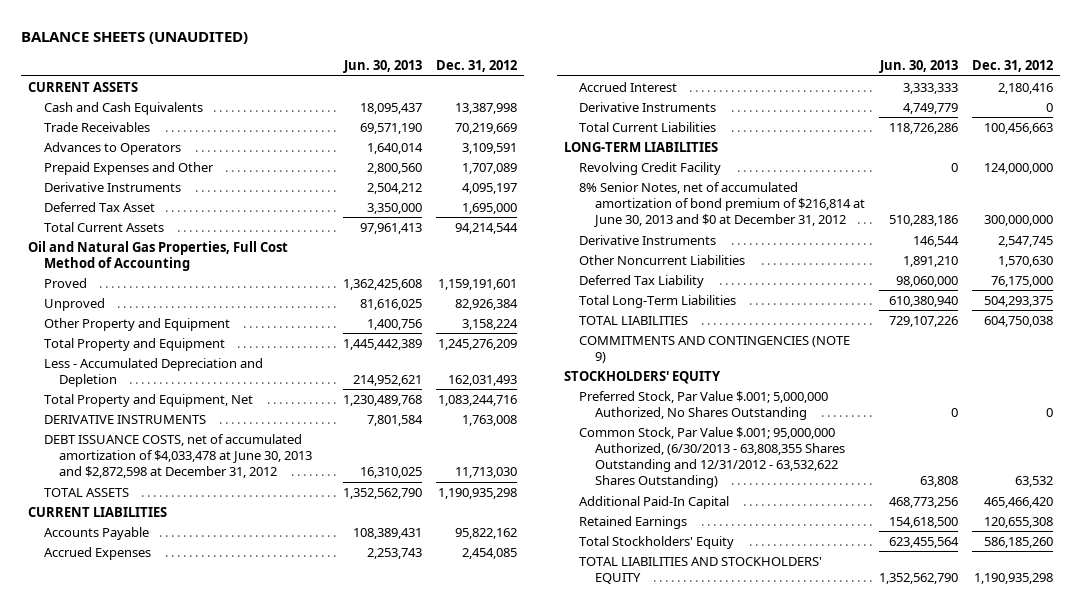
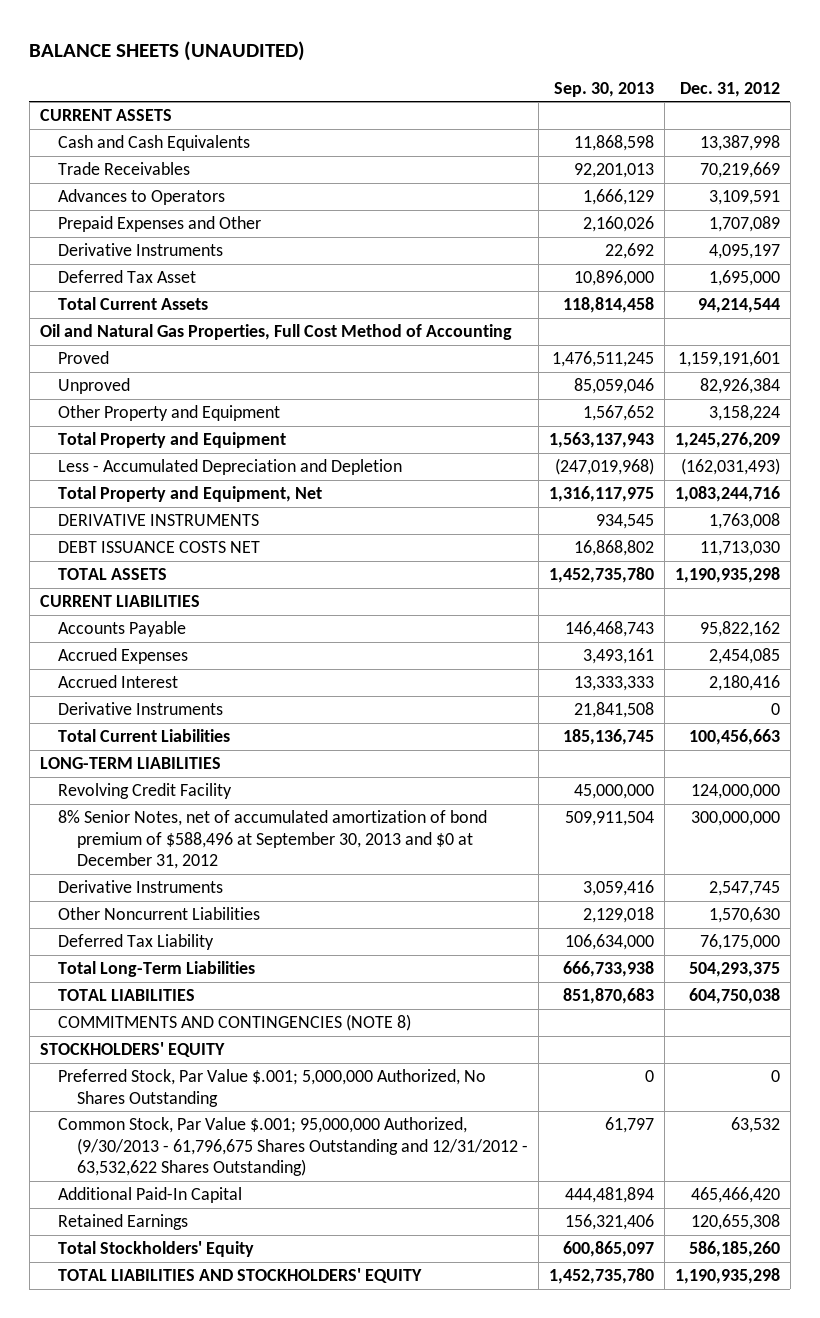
[342,60,422,74] Jun. 30, 2013 -> none
none -> [553,81,654,97] Sep. 30, 2013
[447,375,517,387] 162,031,493 -> [680,458,780,476] (162,031,493)
[43,433,313,479] DEBT ISSUANCE COSTS, net of accumulated amortization of $4,033,478 at June 30, 2013 and $2,872,598 at December 31, 2012 -> [58,541,261,554] DEBT ISSUANCE COSTS NET
[579,181,865,228] 8% Senior Notes, net of accumulated amortization of bond premium of $216,814 at June 30, 2013 and $0 at December 31, 2012 -> [58,810,488,869] 8% Senior Notes, net of accumulated amortization of bond premium of $588,496 at September 30, 2013 and $0 at December 31, 2012
[579,335,851,364] COMMITMENTS AND CONTINGENCIES (NOTE 9) -> [58,1014,412,1032] COMMITMENTS AND CONTINGENCIES (NOTE 8)
[579,426,845,489] Common Stock, Par Value $.001; 95,000,000 Authorized, (6/30/2013 - 63,808,355 Shares Outstanding and 12/31/2012 - 63,532,622 Shares Outstanding) -> [58,1117,528,1176] Common Stock, Par Value $.001; 95,000,000 Authorized, (9/30/2013 - 61,796,675 Shares Outstanding and 12/31/2012 - 63,532,622 Shares Outstanding)

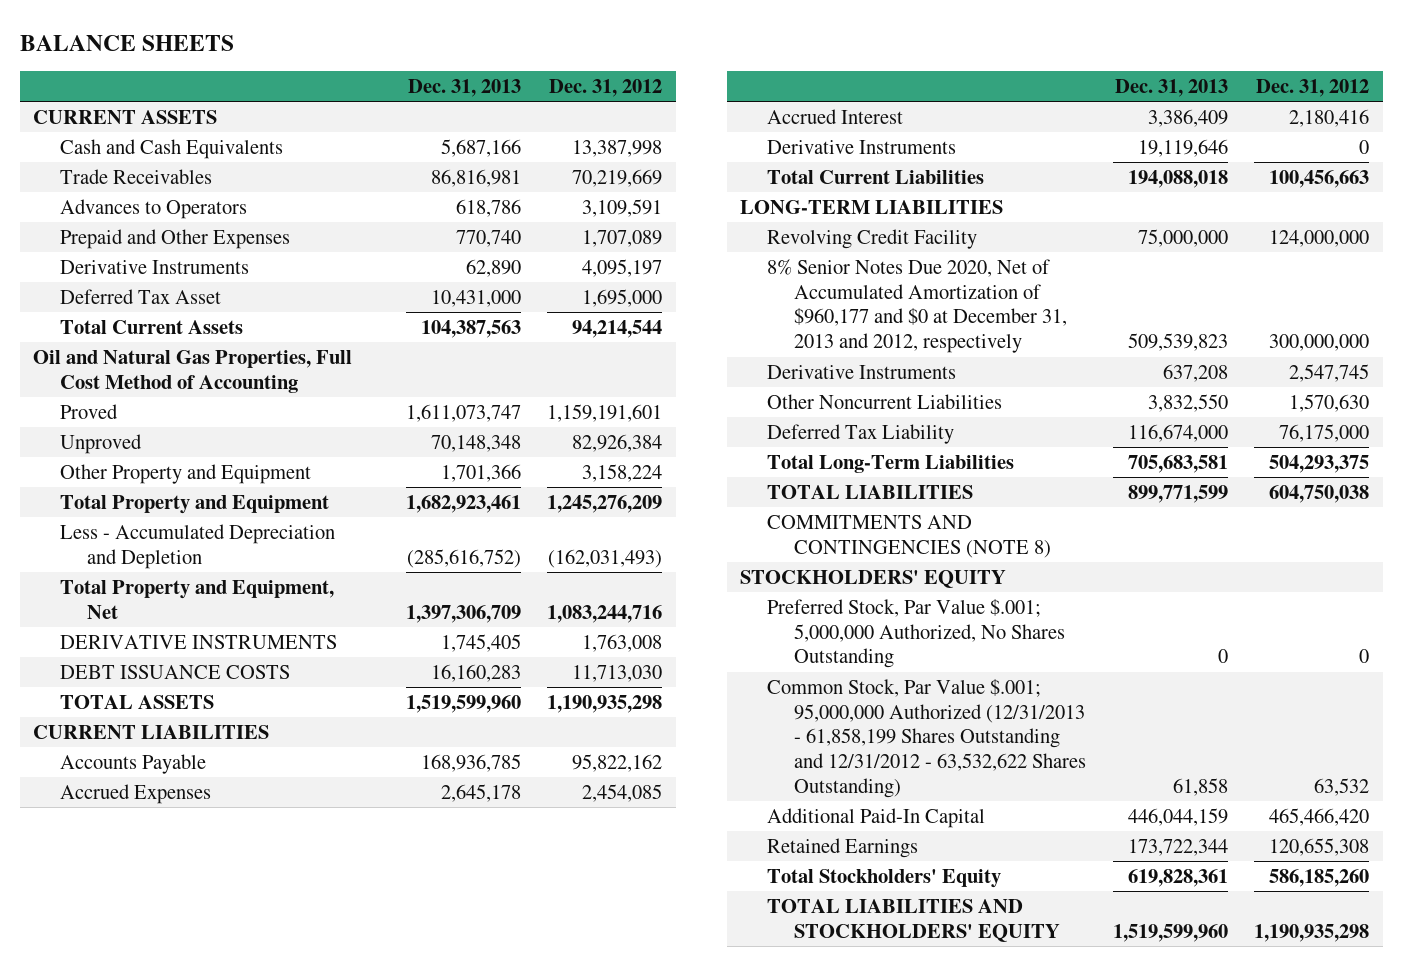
[29,40,306,61] BALANCE SHEETS (UNAUDITED) -> [19,35,234,52] BALANCE SHEETS
[553,81,654,97] Sep. 30, 2013 -> none
none -> [407,79,521,98] Dec. 31, 2013
[58,216,262,233] Prepaid Expenses and Other -> [59,228,290,249] Prepaid and Other Expenses
[58,541,261,554] DEBT ISSUANCE COSTS NET -> [59,664,290,679] DEBT ISSUANCE COSTS
[58,810,488,869] 8% Senior Notes, net of accumulated amortization of bond premium of $588,496 at September 30, 2013 and $0 at December 31, 2012 -> [766,258,1067,354] 8% Senior Notes Due 2020, Net of Accumulated Amortization of $960,177 and $0 at December 31, 2013 and 2012, respectively
[58,1117,528,1176] Common Stock, Par Value $.001; 95,000,000 Authorized, (9/30/2013 - 61,796,675 Shares Outstanding and 12/31/2012 - 63,532,622 Shares Outstanding) -> [766,678,1086,799] Common Stock, Par Value $.001; 95,000,000 Authorized (12/31/2013 - 61,858,199 Shares Outstanding and 12/31/2012 - 63,532,622 Shares Outstanding)

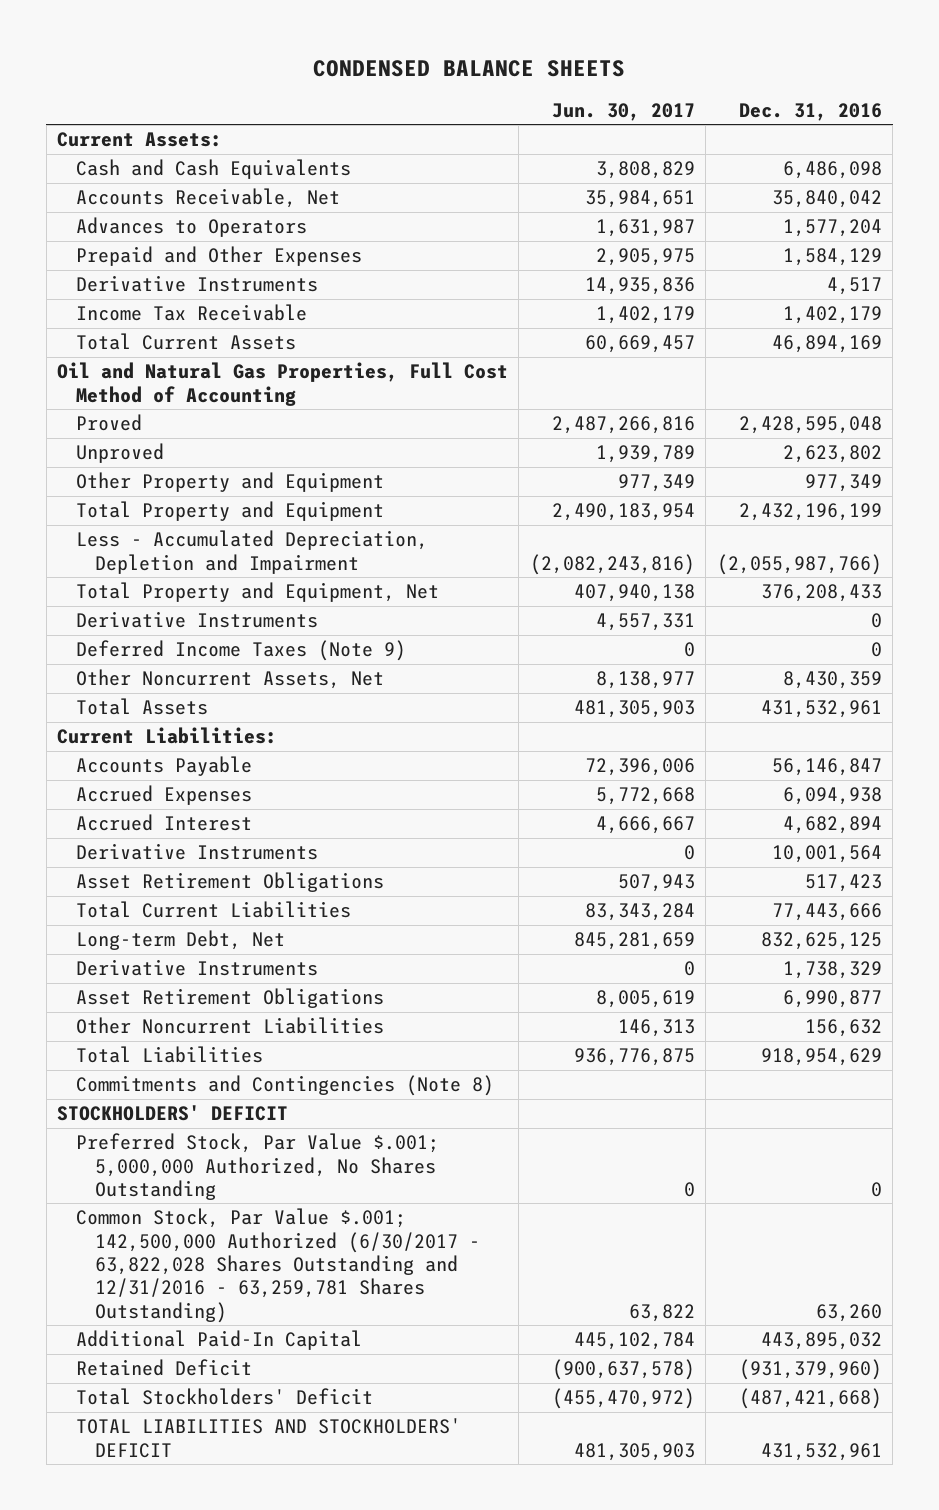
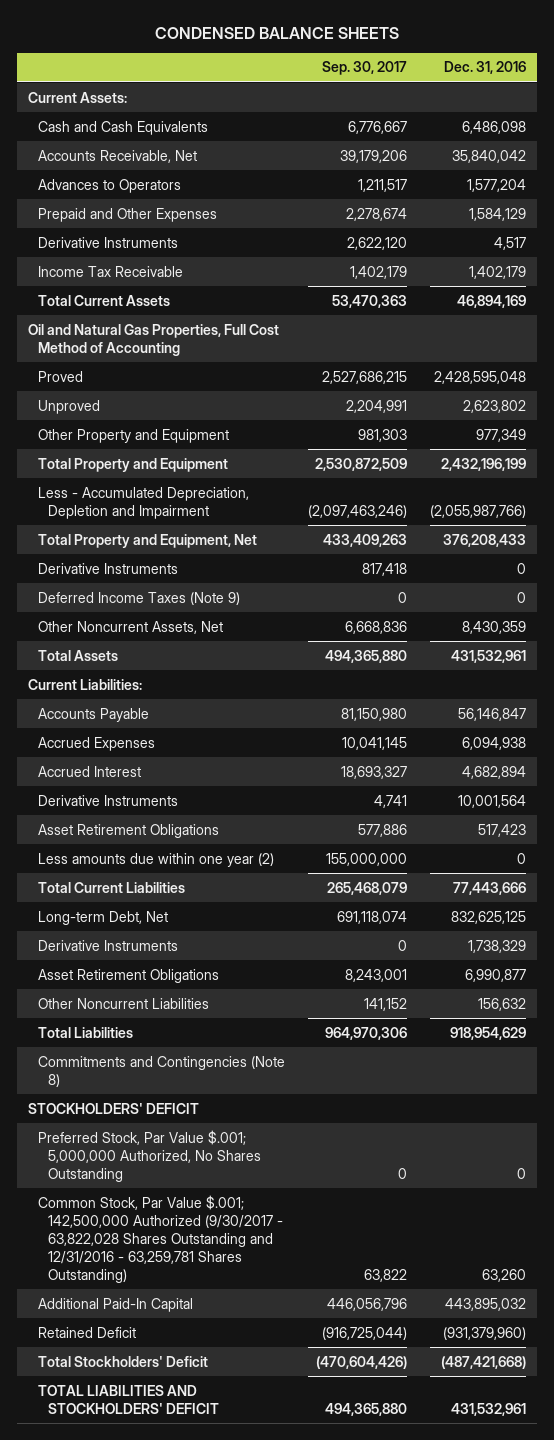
[551,102,695,121] Jun. 30, 2017 -> none
none -> [321,61,407,76] Sep. 30, 2017
none -> [38,852,275,867] Less amounts due within one year (2)
[75,1208,480,1323] Common Stock, Par Value $.001; 142,500,000 Authorized (6/30/2017 - 63,822,028 Shares Outstanding and 12/31/2016 - 63,259,781 Shares Outstanding) -> [38,1194,284,1283] Common Stock, Par Value $.001; 142,500,000 Authorized (9/30/2017 - 63,822,028 Shares Outstanding and 12/31/2016 - 63,259,781 Shares Outstanding)

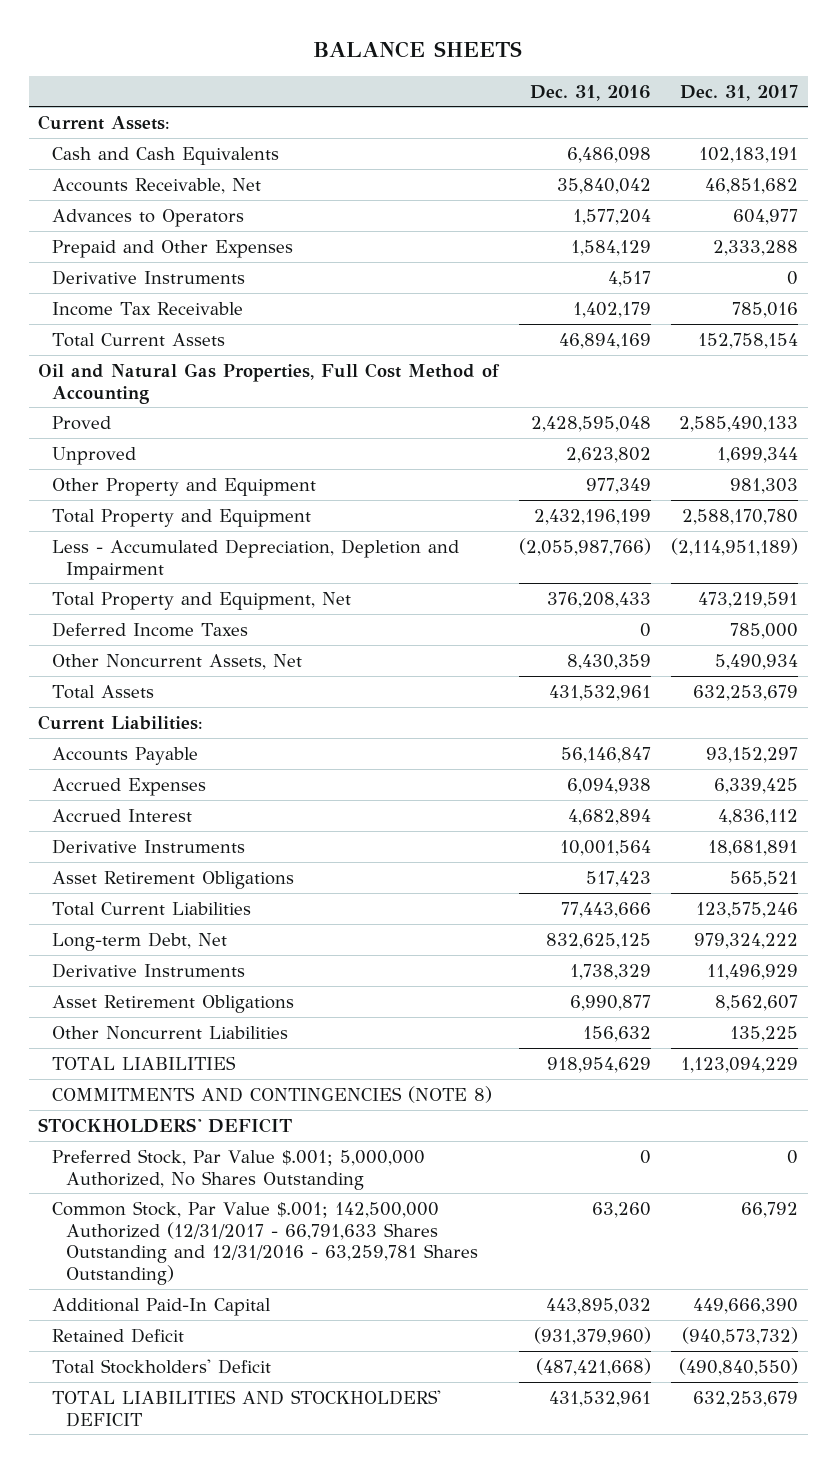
[154,26,399,39] CONDENSED BALANCE SHEETS -> [313,41,523,59] BALANCE SHEETS
[321,61,407,76] Sep. 30, 2017 -> none
none -> [679,84,798,101] Dec. 31, 2017
[38,562,179,574] Derivative Instruments -> none
[38,591,241,605] Deferred Income Taxes (Note 9) -> [52,621,249,637] Deferred Income Taxes
[38,852,275,867] Less amounts due within one year (2) -> none
[38,1026,134,1038] Total Liabilities -> [52,1055,237,1070] TOTAL LIABILITIES
[38,1055,286,1087] Commitments and Contingencies (Note 8) -> [52,1085,493,1103] COMMITMENTS AND CONTINGENCIES (NOTE 8)
[38,1194,284,1283] Common Stock, Par Value $.001; 142,500,000 Authorized (9/30/2017 - 63,822,028 Shares Outstanding and 12/31/2016 - 63,259,781 Shares Outstanding) -> [52,1200,478,1286] Common Stock, Par Value $.001; 142,500,000 Authorized (12/31/2017 - 66,791,633 Shares Outstanding and 12/31/2016 - 63,259,781 Shares Outstanding)

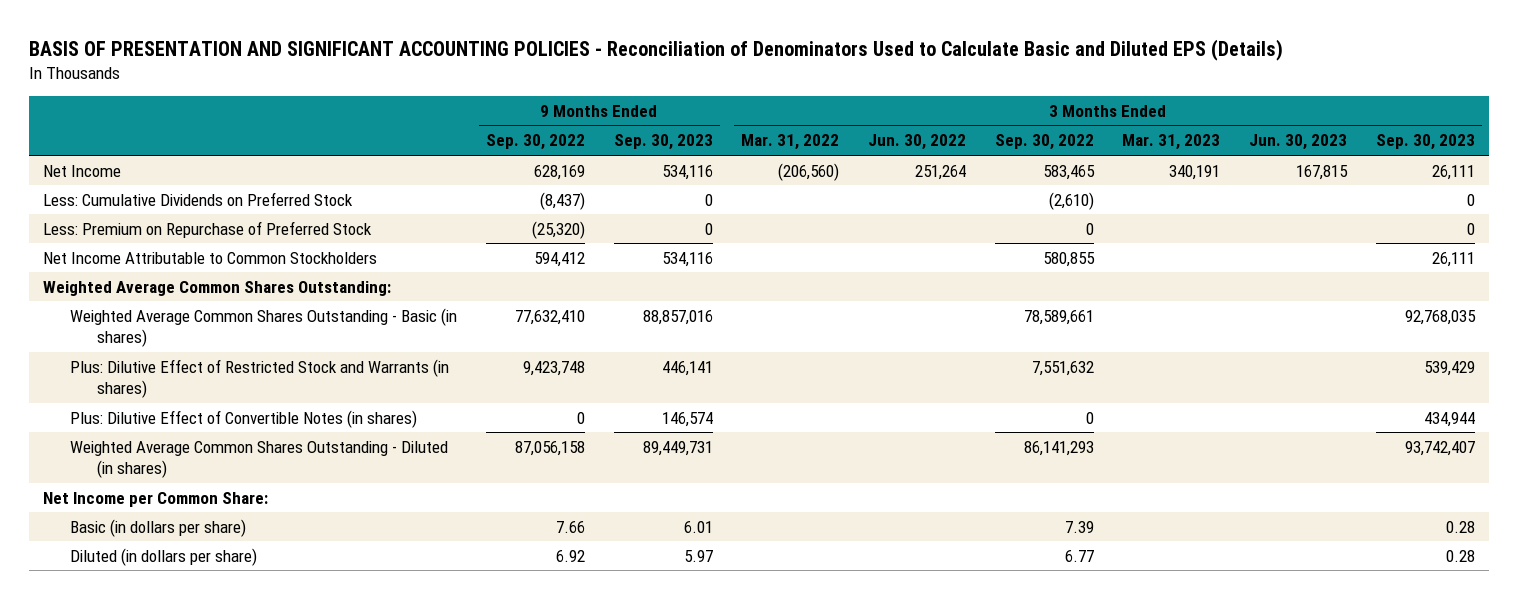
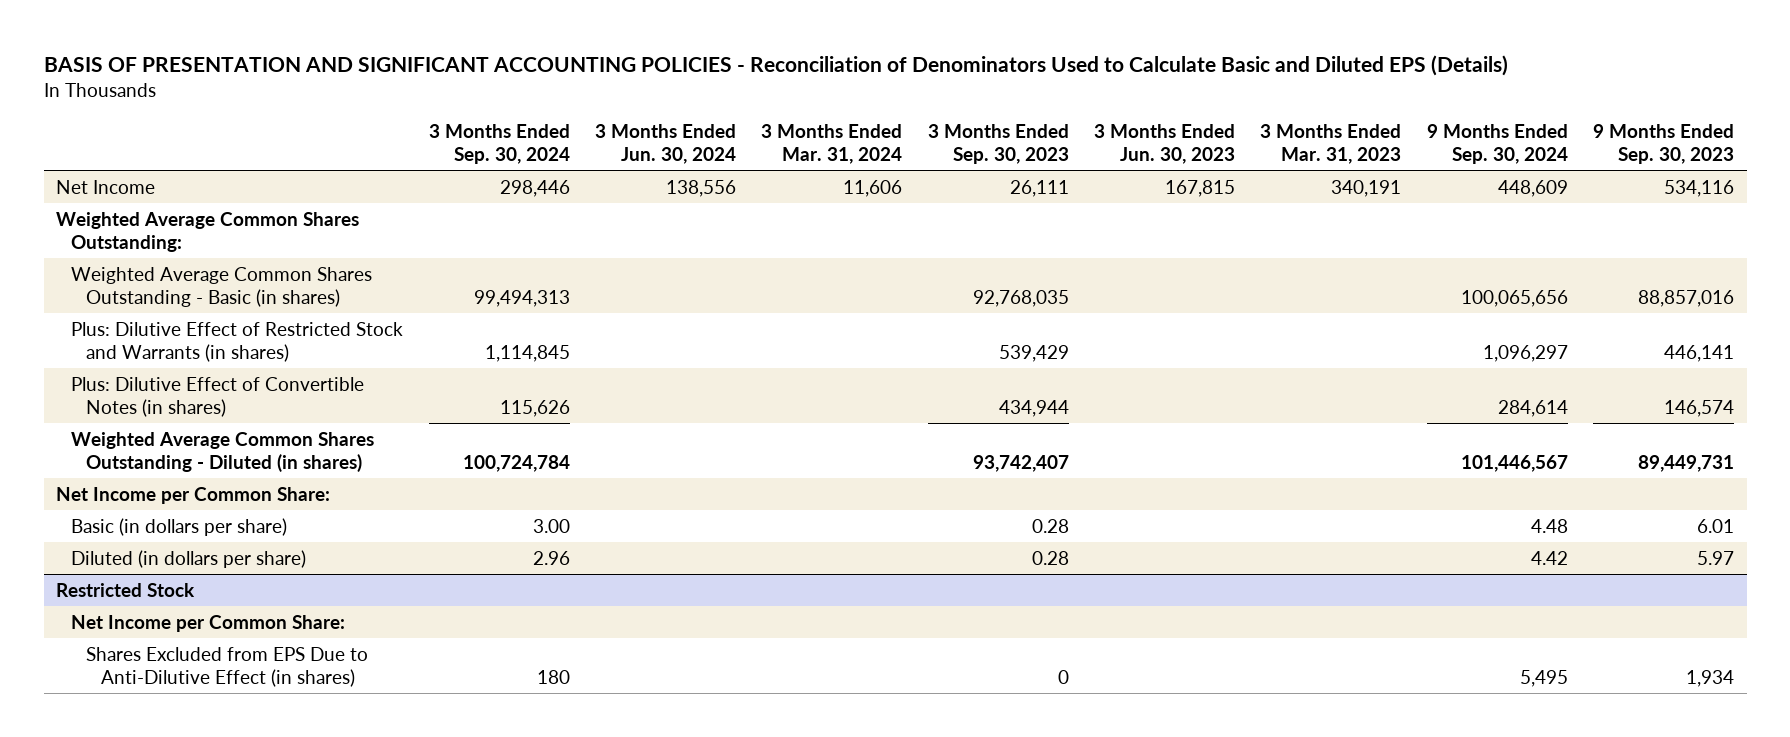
[485,134,585,151] Sep. 30, 2022 -> none
[741,134,840,151] Mar. 31, 2022 -> none
[868,134,967,151] Jun. 30, 2022 -> none
[994,134,1094,151] Sep. 30, 2022 -> none
none -> [428,123,570,164] 3 Months Ended Sep. 30, 2024
none -> [594,123,736,164] 3 Months Ended Jun. 30, 2024
none -> [761,123,903,164] 3 Months Ended Mar. 31, 2024
none -> [1426,123,1568,164] 9 Months Ended Sep. 30, 2024
[43,191,354,206] Less: Cumulative Dividends on Preferred Stock -> none
[43,220,373,238] Less: Premium on Repurchase of Preferred Stock -> none
[43,251,378,264] Net Income Attributable to Common Stockholders -> none
none -> [56,582,196,597] Restricted Stock
none -> [71,614,346,632] Net Income per Common Share:
none -> [86,646,369,687] Shares Excluded from EPS Due to Anti-Dilutive Effect (in shares)

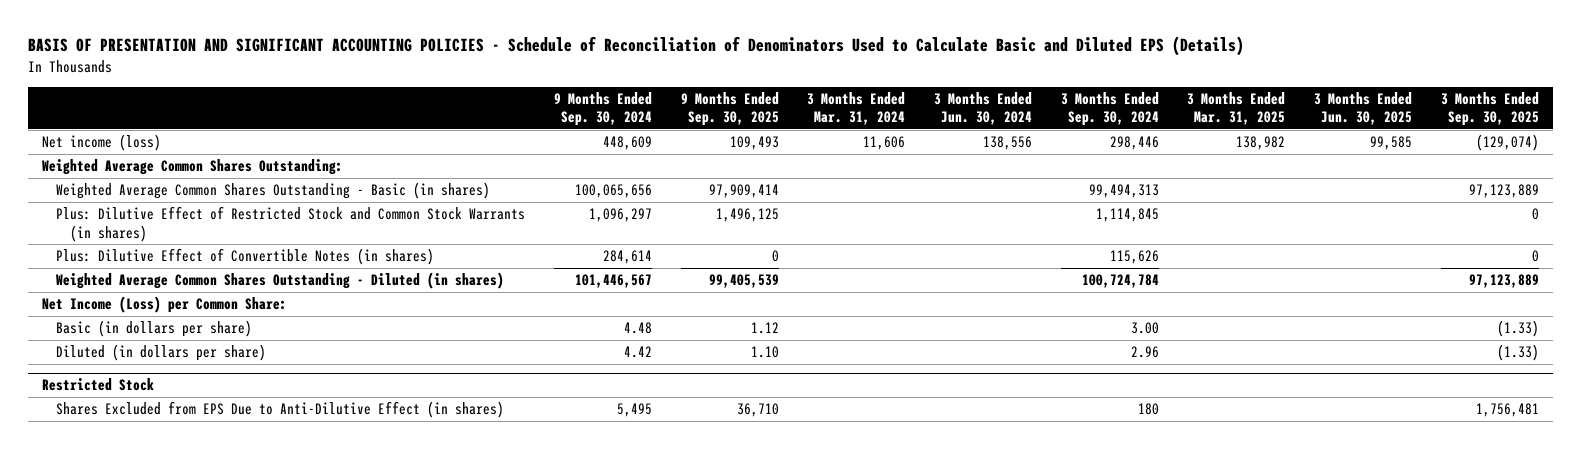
[43,55,1508,77] BASIS OF PRESENTATION AND SIGNIFICANT ACCOUNTING POLICIES - Reconciliation of Denominators Used to Calculate Basic and Diluted EPS (Details) -> [27,36,1244,57] BASIS OF PRESENTATION AND SIGNIFICANT ACCOUNTING POLICIES - Schedule of Reconciliation of Denominators Used to Calculate Basic and Diluted EPS (Details)
[927,123,1069,164] 3 Months Ended Sep. 30, 2023 -> none
[1094,123,1236,164] 3 Months Ended Jun. 30, 2023 -> none
[1260,123,1402,164] 3 Months Ended Mar. 31, 2023 -> none
[1593,123,1735,164] 9 Months Ended Sep. 30, 2023 -> none
none -> [680,91,779,127] 9 Months Ended Sep. 30, 2025
none -> [1187,91,1286,126] 3 Months Ended Mar. 31, 2025
none -> [1314,91,1413,126] 3 Months Ended Jun. 30, 2025
none -> [1440,91,1539,127] 3 Months Ended Sep. 30, 2025
[56,179,156,194] Net Income -> [41,134,161,152] Net income (loss)
[71,321,404,362] Plus: Dilutive Effect of Restricted Stock and Warrants (in shares) -> [56,206,526,242] Plus: Dilutive Effect of Restricted Stock and Common Stock Warrants (in shares)
[56,486,331,504] Net Income per Common Share: -> [41,296,287,314] Net Income (Loss) per Common Share:
[71,614,346,632] Net Income per Common Share: -> none

